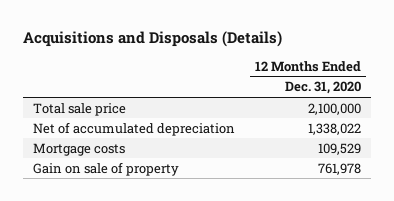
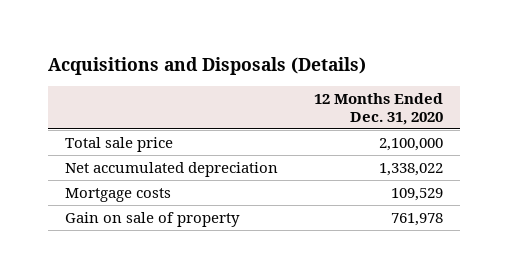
[32,121,235,136] Net of accumulated depreciation -> [65,161,279,177] Net accumulated depreciation

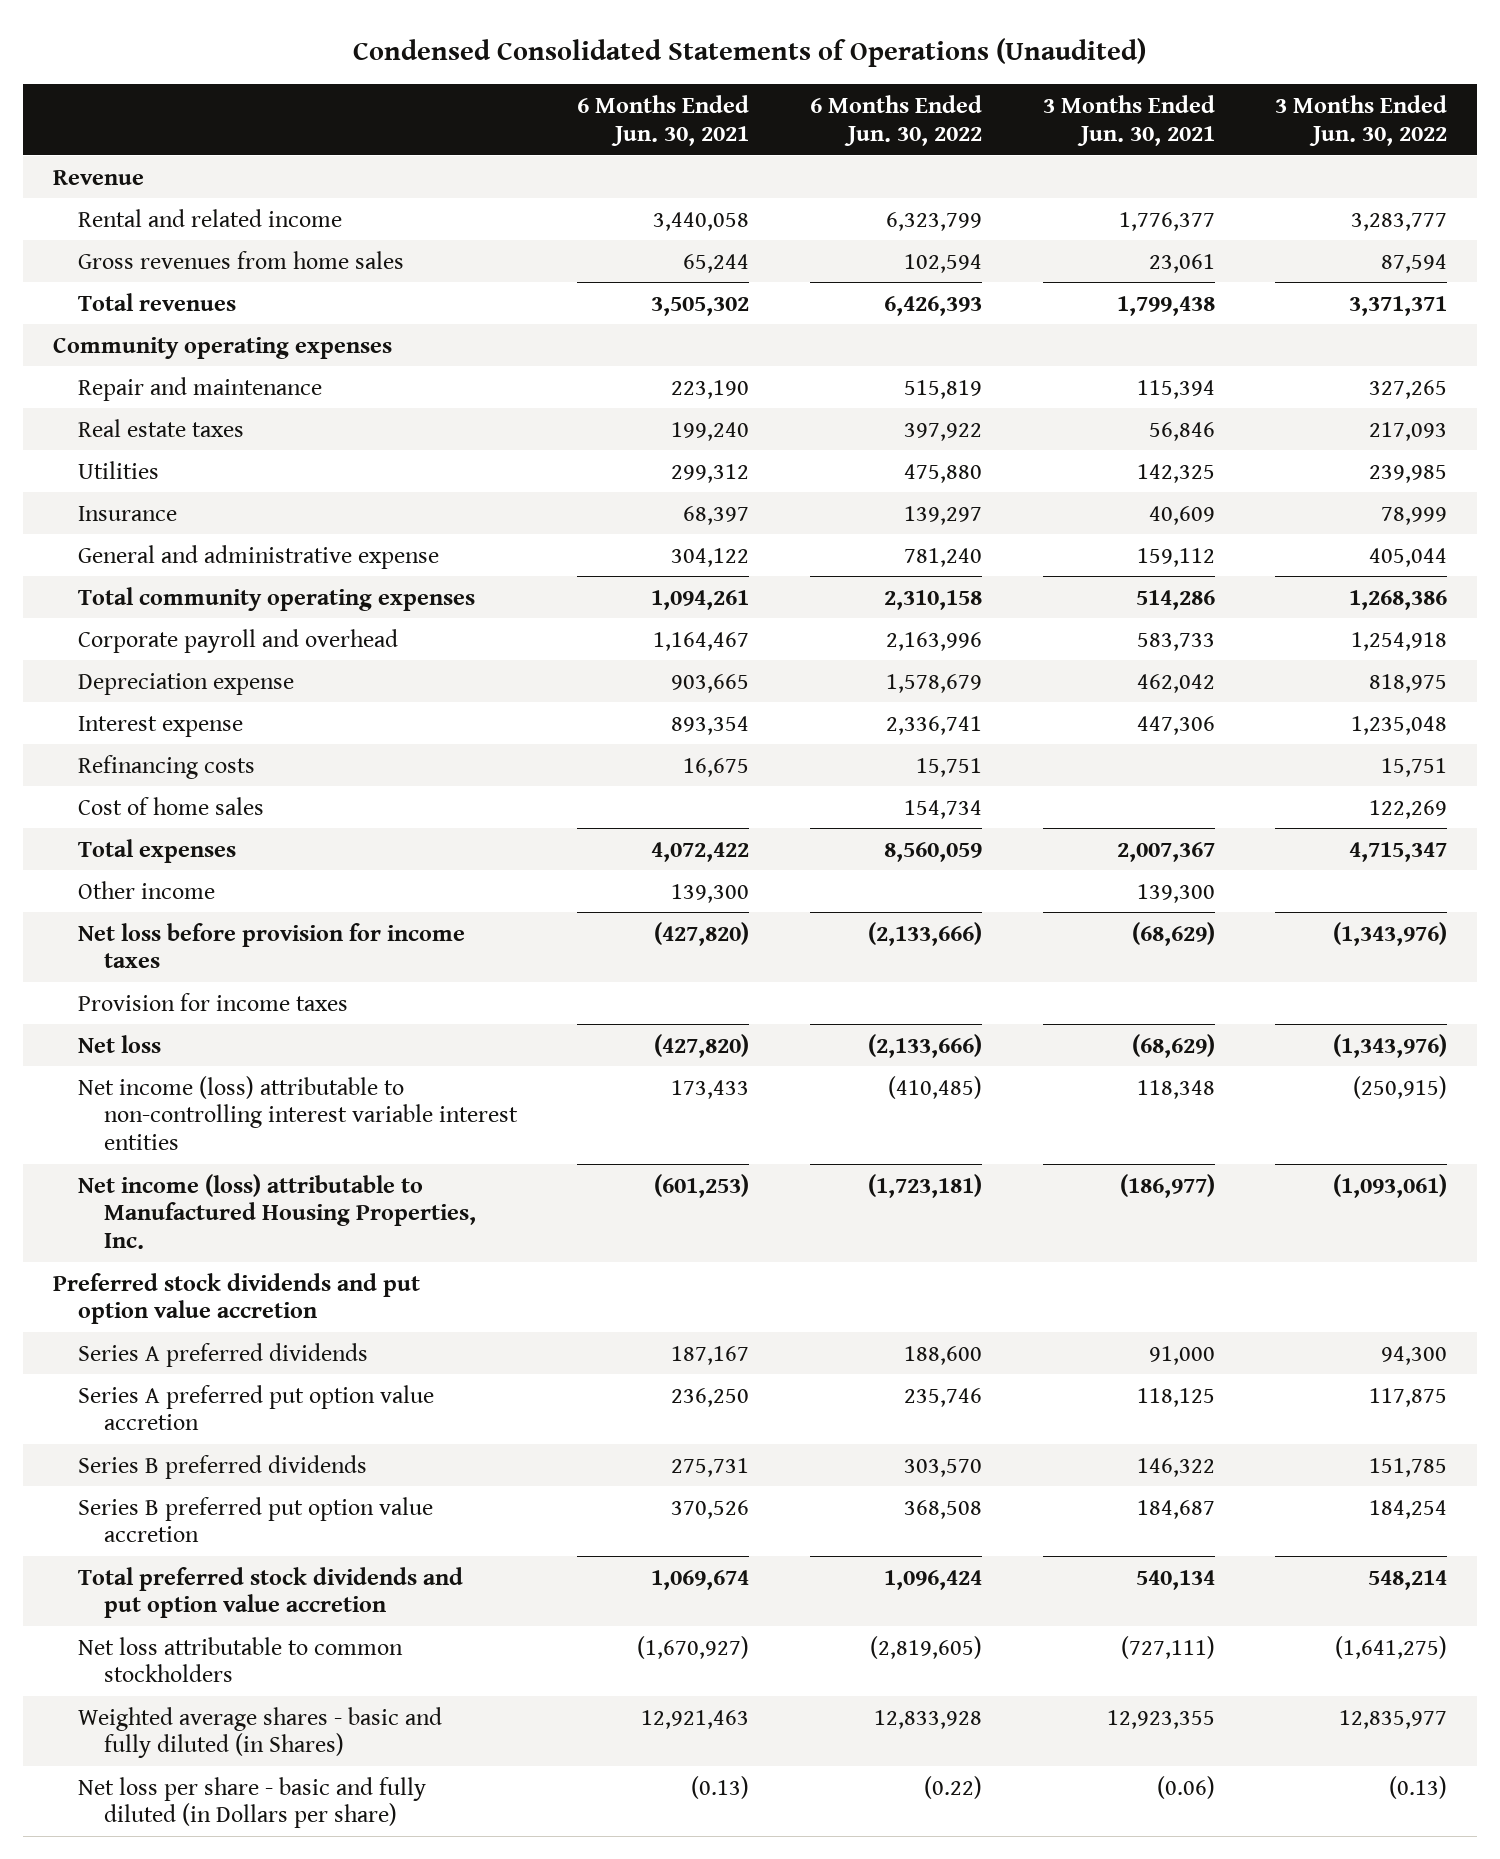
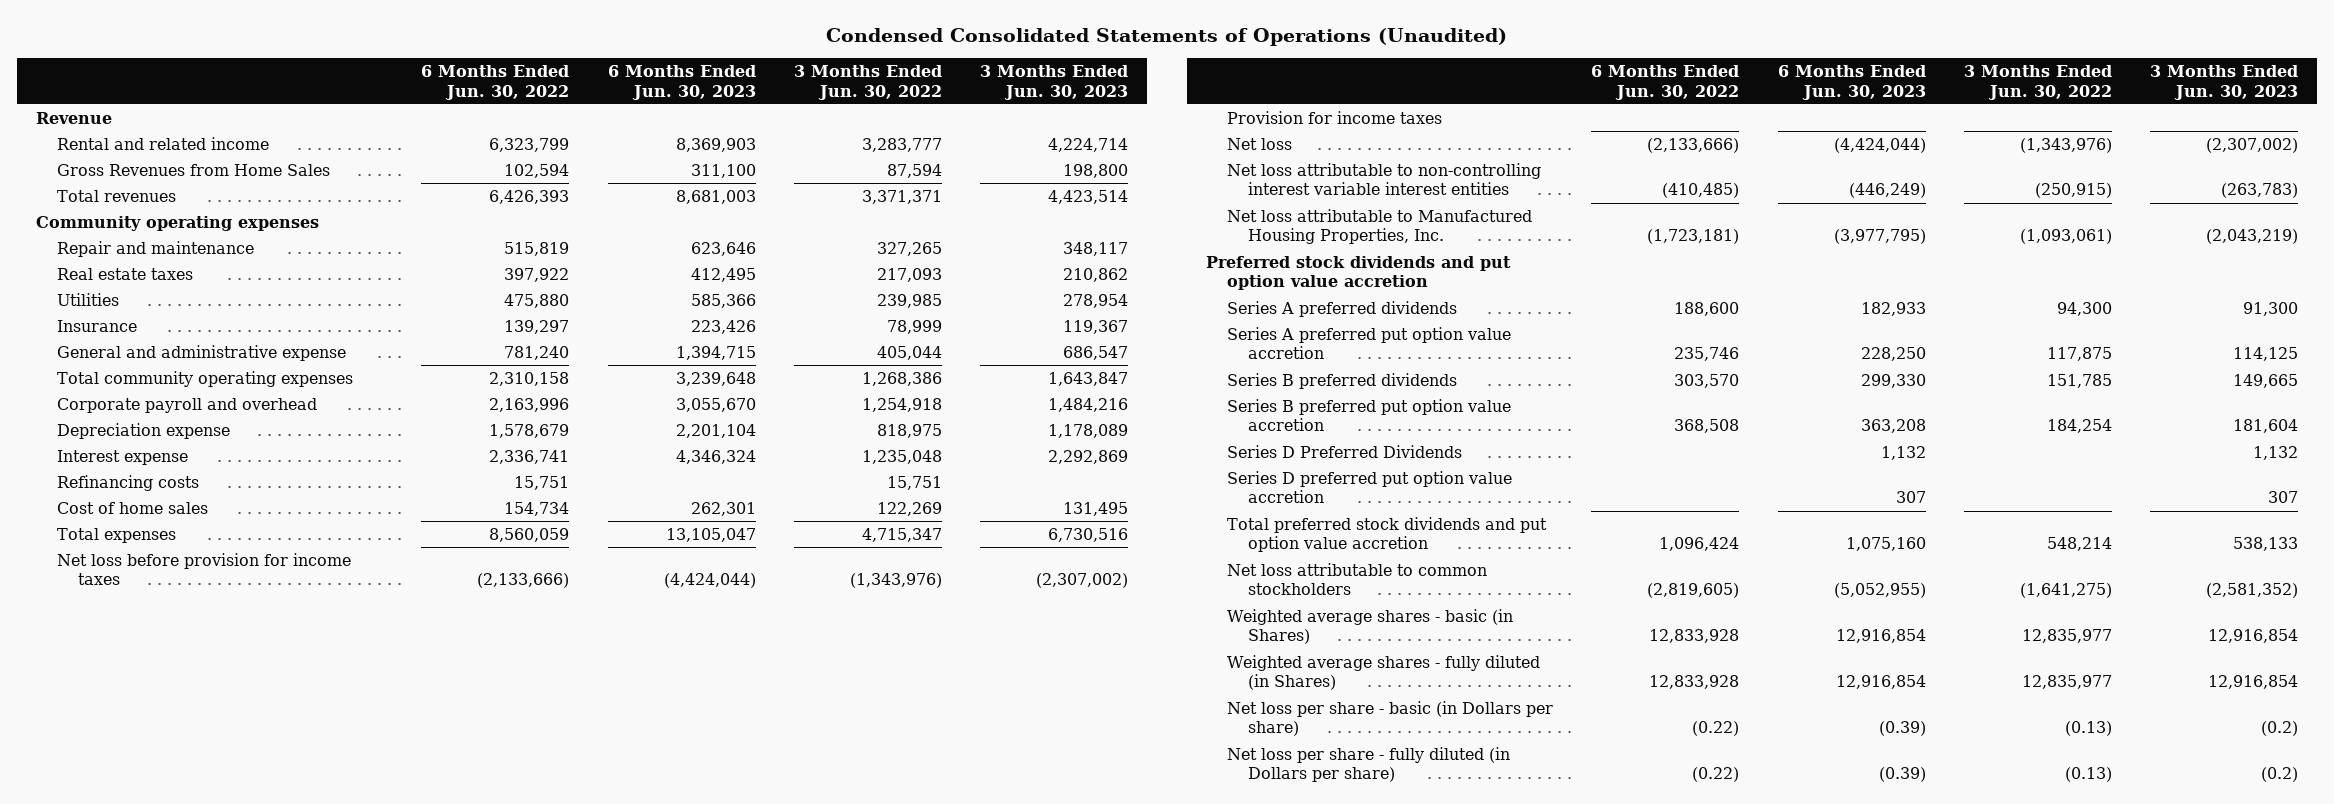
[577,95,750,146] 6 Months Ended Jun. 30, 2021 -> none
[1042,95,1215,146] 3 Months Ended Jun. 30, 2021 -> none
none -> [607,65,756,100] 6 Months Ended Jun. 30, 2023
none -> [979,65,1128,100] 3 Months Ended Jun. 30, 2023
[78,250,405,269] Gross revenues from home sales -> [57,163,331,176] Gross Revenues from Home Sales
[78,880,216,899] Other income -> none
[78,1075,518,1151] Net income (loss) attributable to non-controlling interest variable interest entities -> [1227,162,1542,196] Net loss attributable to non-controlling interest variable interest entities
[78,1173,476,1250] Net income (loss) attributable to Manufactured Housing Properties, Inc. -> [1227,208,1533,245] Net loss attributable to Manufactured Housing Properties, Inc.
none -> [1227,444,1463,458] Series D Preferred Dividends
none -> [1227,470,1513,504] Series D preferred put option value accretion
[78,1706,443,1759] Weighted average shares - basic and fully diluted (in Shares) -> [1227,608,1514,645] Weighted average shares - basic (in Shares)
none -> [1227,654,1541,691] Weighted average shares - fully diluted (in Shares)
[78,1776,427,1829] Net loss per share - basic and fully diluted (in Dollars per share) -> [1227,700,1554,737] Net loss per share - basic (in Dollars per share)
none -> [1227,746,1511,783] Net loss per share - fully diluted (in Dollars per share)

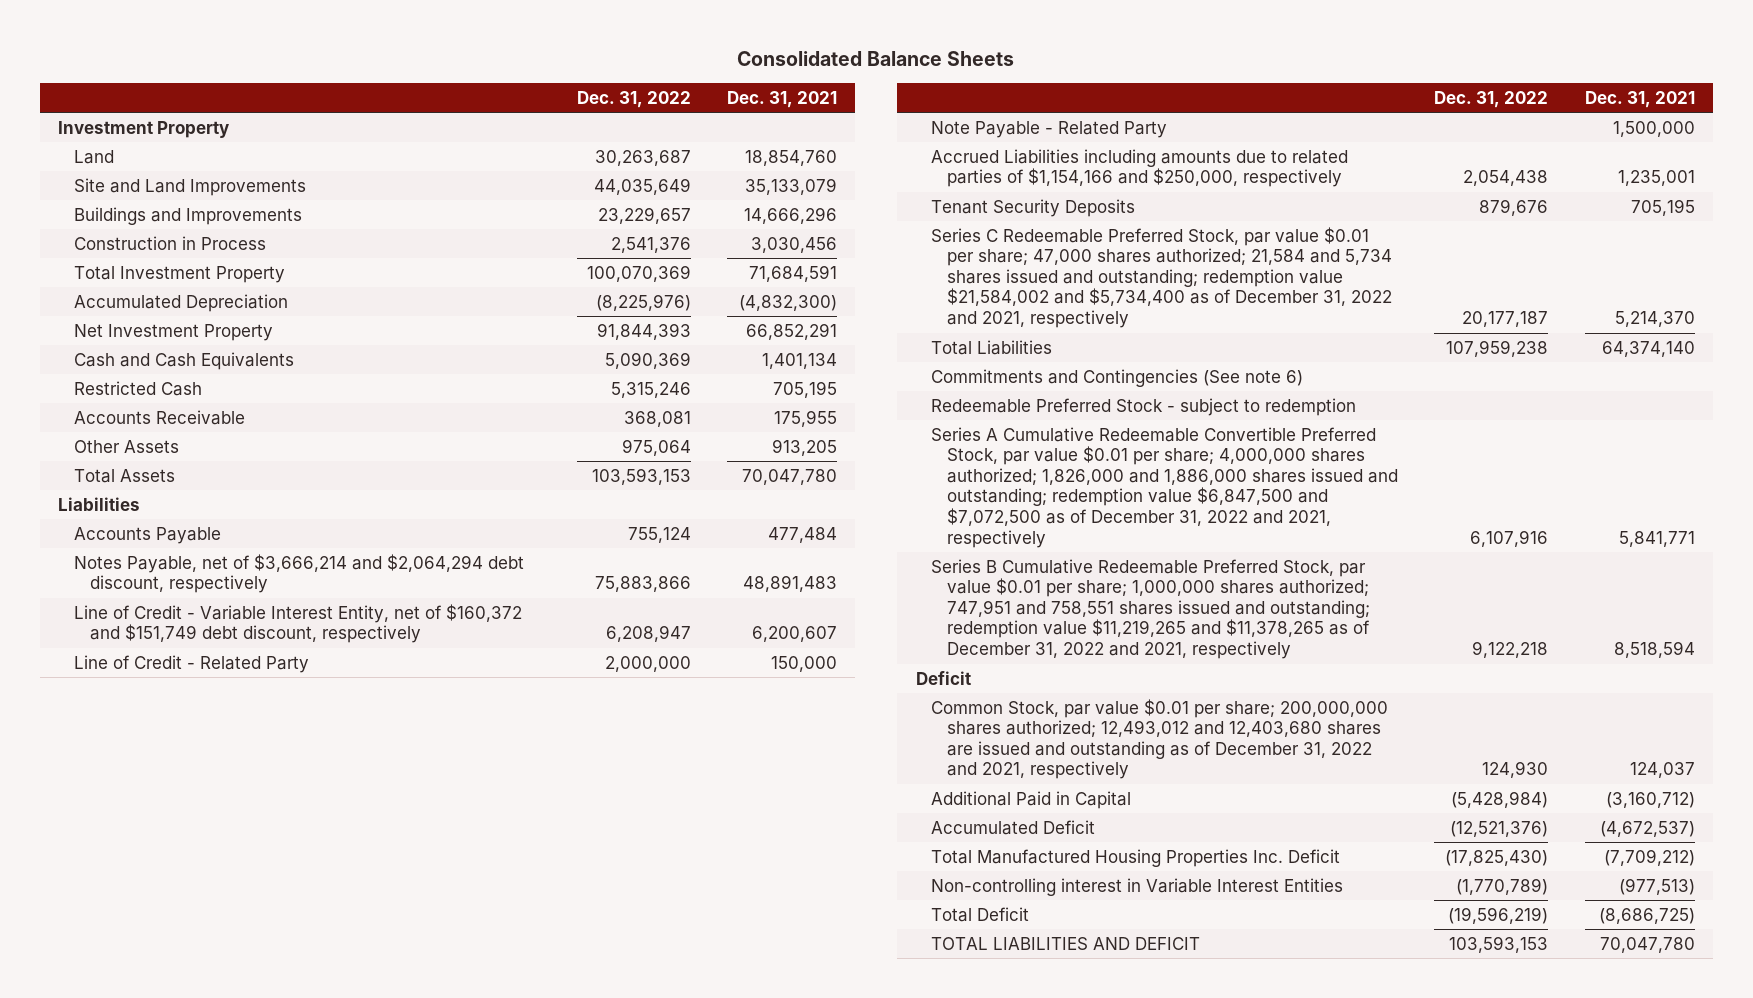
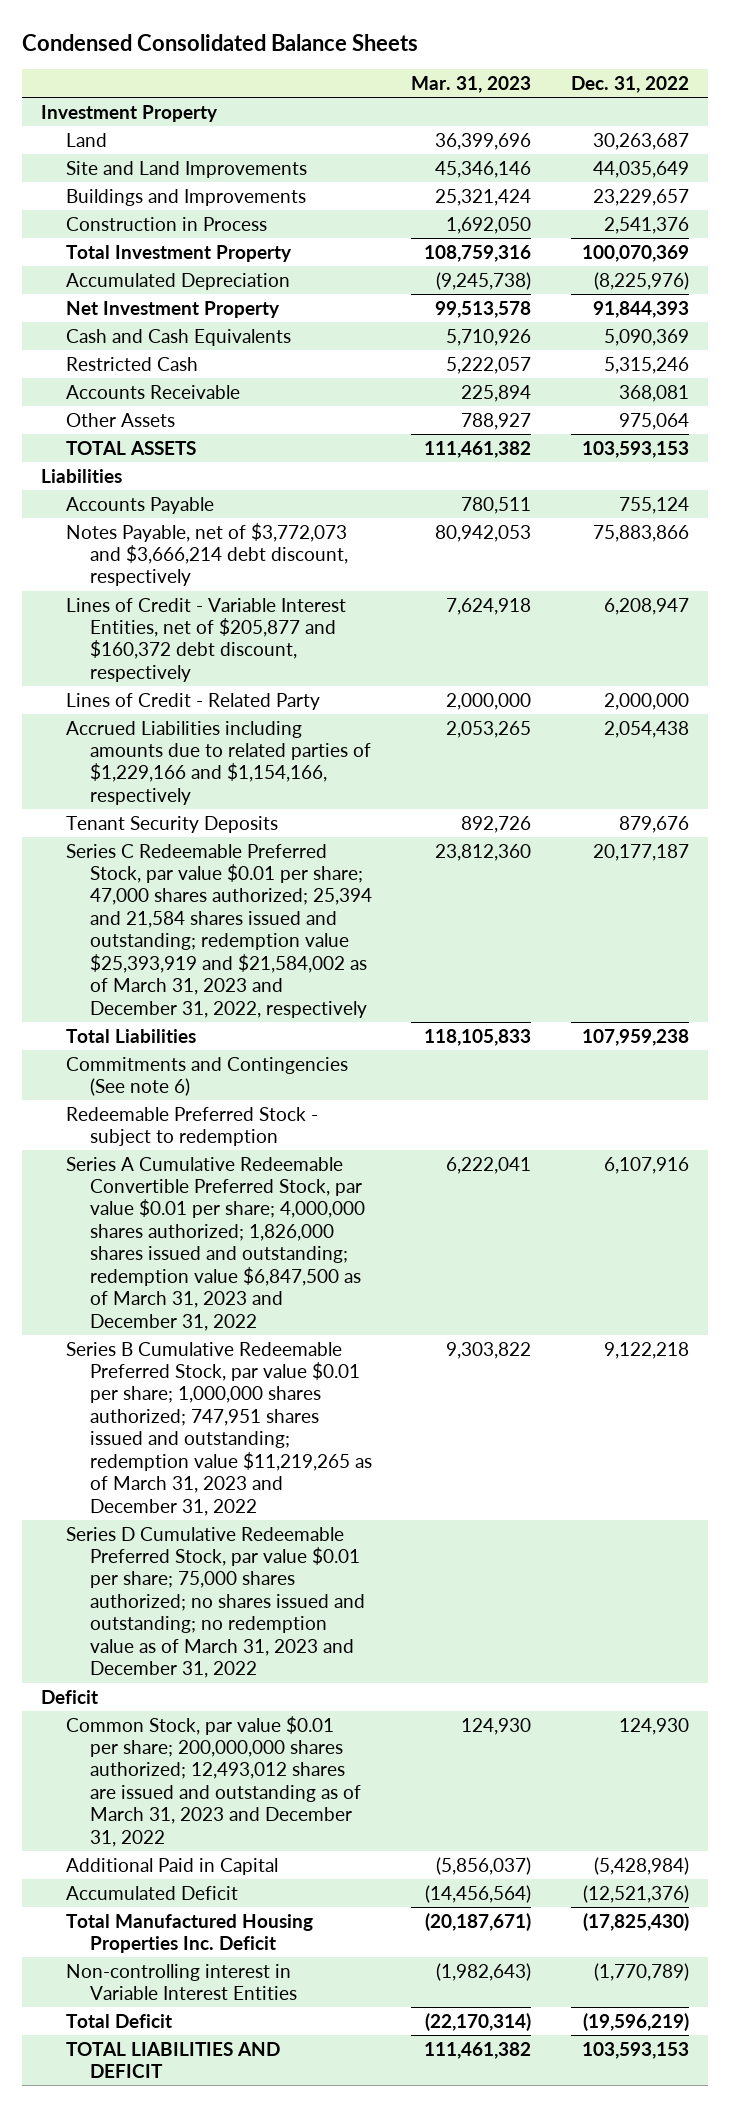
[737,51,1015,67] Consolidated Balance Sheets -> [21,33,418,51] Condensed Consolidated Balance Sheets
[727,90,838,108] Dec. 31, 2021 -> none
none -> [411,75,532,93] Mar. 31, 2023
[74,468,176,483] Total Assets -> [65,440,196,455] TOTAL ASSETS
[931,120,1168,138] Note Payable - Related Party -> none
[74,553,525,594] Notes Payable, net of $3,666,214 and $2,064,294 debt discount, respectively -> [65,522,348,587] Notes Payable, net of $3,772,073 and $3,666,214 debt discount, respectively
[74,603,523,644] Line of Credit - Variable Interest Entity, net of $160,372 and $151,749 debt discount, respectively -> [65,597,346,682] Lines of Credit - Variable Interest Entities, net of $205,877 and $160,372 debt discount, respectively
[74,654,310,673] Line of Credit - Related Party -> [65,692,320,710] Lines of Credit - Related Party
[931,148,1349,188] Accrued Liabilities including amounts due to related parties of $1,154,166 and $250,000, respectively -> [65,720,371,805] Accrued Liabilities including amounts due to related parties of $1,229,166 and $1,154,166, respectively
[931,226,1393,329] Series C Redeemable Preferred Stock, par value $0.01 per share; 47,000 shares authorized; 21,584 and 5,734 shares issued and outstanding; redemption value $21,584,002 and $5,734,400 as of December 31, 2022 and 2021, respectively -> [65,843,372,1018] Series C Redeemable Preferred Stock, par value $0.01 per share; 47,000 shares authorized; 25,394 and 21,584 shares issued and outstanding; redemption value $25,393,919 and $21,584,002 as of March 31, 2023 and December 31, 2022, respectively
[931,426,1399,548] Series A Cumulative Redeemable Convertible Preferred Stock, par value $0.01 per share; 4,000,000 shares authorized; 1,826,000 and 1,886,000 shares issued and outstanding; redemption value $6,847,500 and $7,072,500 as of December 31, 2022 and 2021, respectively -> [65,1156,365,1331] Series A Cumulative Redeemable Convertible Preferred Stock, par value $0.01 per share; 4,000,000 shares authorized; 1,826,000 shares issued and outstanding; redemption value $6,847,500 as of March 31, 2023 and December 31, 2022
[931,558,1371,660] Series B Cumulative Redeemable Preferred Stock, par value $0.01 per share; 1,000,000 shares authorized; 747,951 and 758,551 shares issued and outstanding; redemption value $11,219,265 and $11,378,265 as of December 31, 2022 and 2021, respectively -> [65,1341,372,1516] Series B Cumulative Redeemable Preferred Stock, par value $0.01 per share; 1,000,000 shares authorized; 747,951 shares issued and outstanding; redemption value $11,219,265 as of March 31, 2023 and December 31, 2022
none -> [65,1526,365,1679] Series D Cumulative Redeemable Preferred Stock, par value $0.01 per share; 75,000 shares authorized; no shares issued and outstanding; no redemption value as of March 31, 2023 and December 31, 2022
[931,698,1389,780] Common Stock, par value $0.01 per share; 200,000,000 shares authorized; 12,493,012 and 12,403,680 shares are issued and outstanding as of December 31, 2022 and 2021, respectively -> [65,1715,361,1847] Common Stock, par value $0.01 per share; 200,000,000 shares authorized; 12,493,012 shares are issued and outstanding as of March 31, 2023 and December 31, 2022

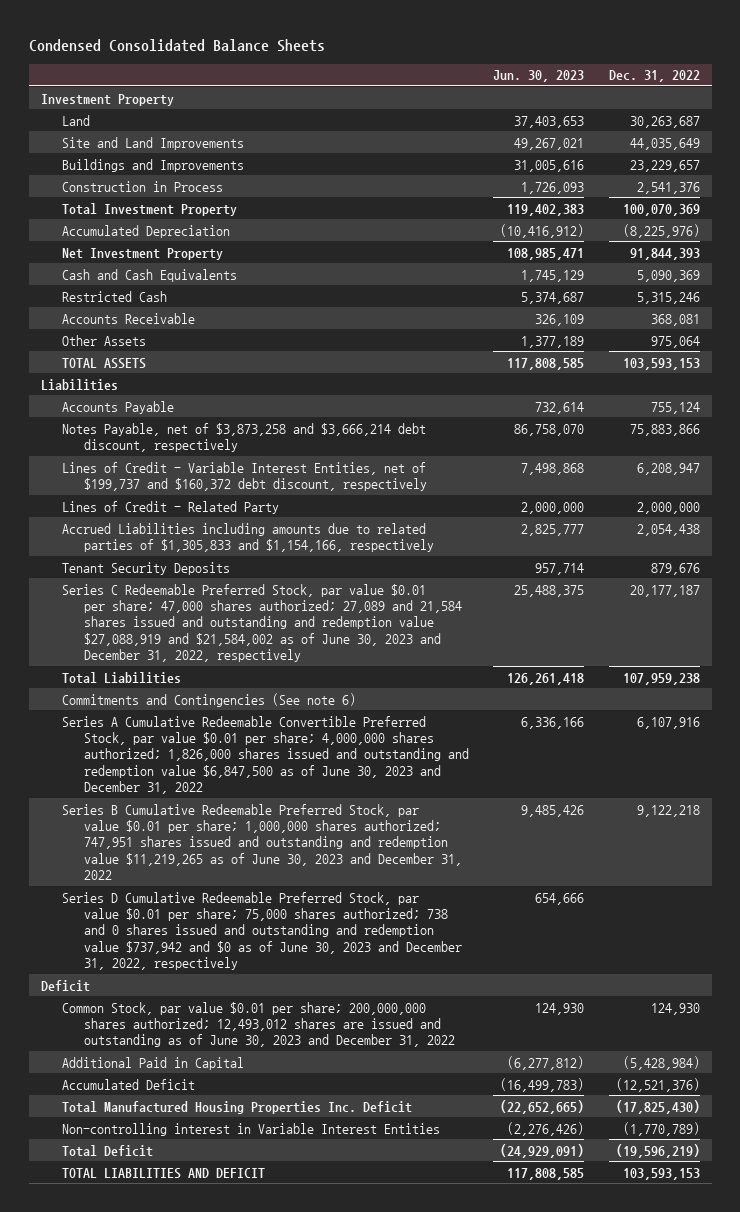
[411,75,532,93] Mar. 31, 2023 -> none
none -> [493,70,585,83] Jun. 30, 2023
[65,522,348,587] Notes Payable, net of $3,772,073 and $3,666,214 debt discount, respectively -> [62,422,427,452] Notes Payable, net of $3,873,258 and $3,666,214 debt discount, respectively
[65,597,346,682] Lines of Credit - Variable Interest Entities, net of $205,877 and $160,372 debt discount, respectively -> [62,461,427,491] Lines of Credit - Variable Interest Entities, net of $199,737 and $160,372 debt discount, respectively
[65,720,371,805] Accrued Liabilities including amounts due to related parties of $1,229,166 and $1,154,166, respectively -> [62,522,434,552] Accrued Liabilities including amounts due to related parties of $1,305,833 and $1,154,166, respectively
[65,843,372,1018] Series C Redeemable Preferred Stock, par value $0.01 per share; 47,000 shares authorized; 25,394 and 21,584 shares issued and outstanding; redemption value $25,393,919 and $21,584,002 as of March 31, 2023 and December 31, 2022, respectively -> [62,583,462,663] Series C Redeemable Preferred Stock, par value $0.01 per share; 47,000 shares authorized; 27,089 and 21,584 shares issued and outstanding and redemption value $27,088,919 and $21,584,002 as of June 30, 2023 and December 31, 2022, respectively
[65,1106,318,1147] Redeemable Preferred Stock - subject to redemption -> none
[65,1156,365,1331] Series A Cumulative Redeemable Convertible Preferred Stock, par value $0.01 per share; 4,000,000 shares authorized; 1,826,000 shares issued and outstanding; redemption value $6,847,500 as of March 31, 2023 and December 31, 2022 -> [62,715,469,795] Series A Cumulative Redeemable Convertible Preferred Stock, par value $0.01 per share; 4,000,000 shares authorized; 1,826,000 shares issued and outstanding and redemption value $6,847,500 as of June 30, 2023 and December 31, 2022
[65,1341,372,1516] Series B Cumulative Redeemable Preferred Stock, par value $0.01 per share; 1,000,000 shares authorized; 747,951 shares issued and outstanding; redemption value $11,219,265 as of March 31, 2023 and December 31, 2022 -> [62,803,462,881] Series B Cumulative Redeemable Preferred Stock, par value $0.01 per share; 1,000,000 shares authorized; 747,951 shares issued and outstanding and redemption value $11,219,265 as of June 30, 2023 and December 31, 2022
[65,1526,365,1679] Series D Cumulative Redeemable Preferred Stock, par value $0.01 per share; 75,000 shares authorized; no shares issued and outstanding; no redemption value as of March 31, 2023 and December 31, 2022 -> [62,891,462,971] Series D Cumulative Redeemable Preferred Stock, par value $0.01 per share; 75,000 shares authorized; 738 and 0 shares issued and outstanding and redemption value $737,942 and $0 as of June 30, 2023 and December 31, 2022, respectively
[65,1715,361,1847] Common Stock, par value $0.01 per share; 200,000,000 shares authorized; 12,493,012 shares are issued and outstanding as of March 31, 2023 and December 31, 2022 -> [62,1001,455,1048] Common Stock, par value $0.01 per share; 200,000,000 shares authorized; 12,493,012 shares are issued and outstanding as of June 30, 2023 and December 31, 2022

